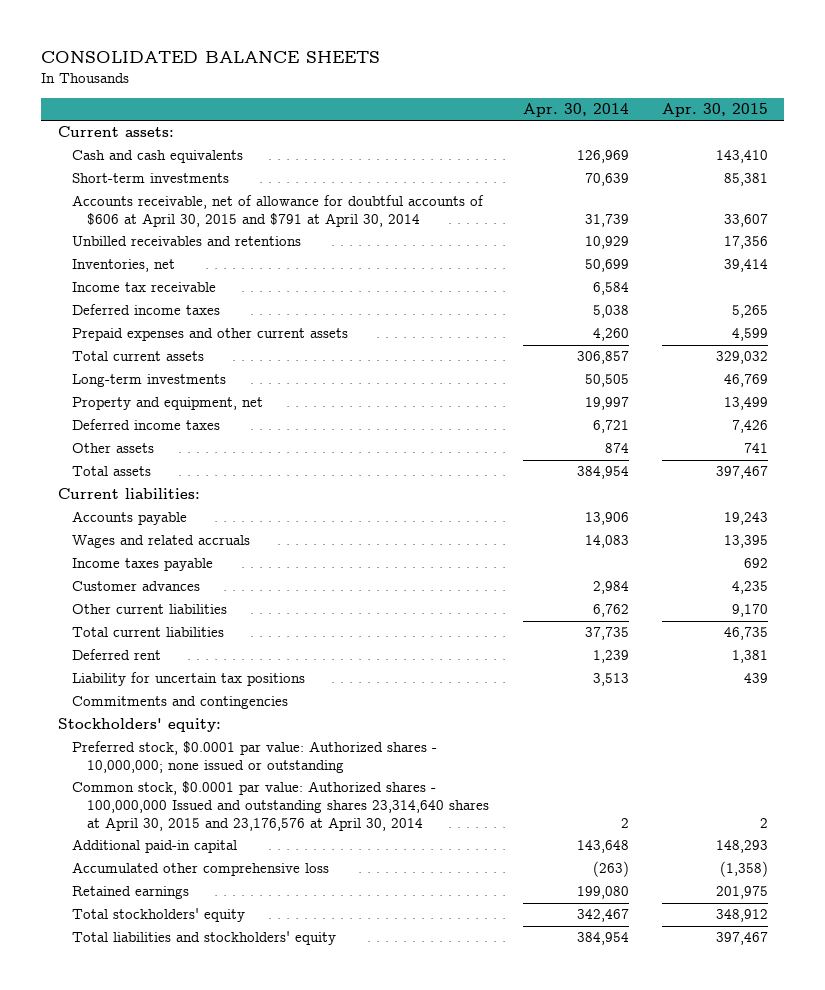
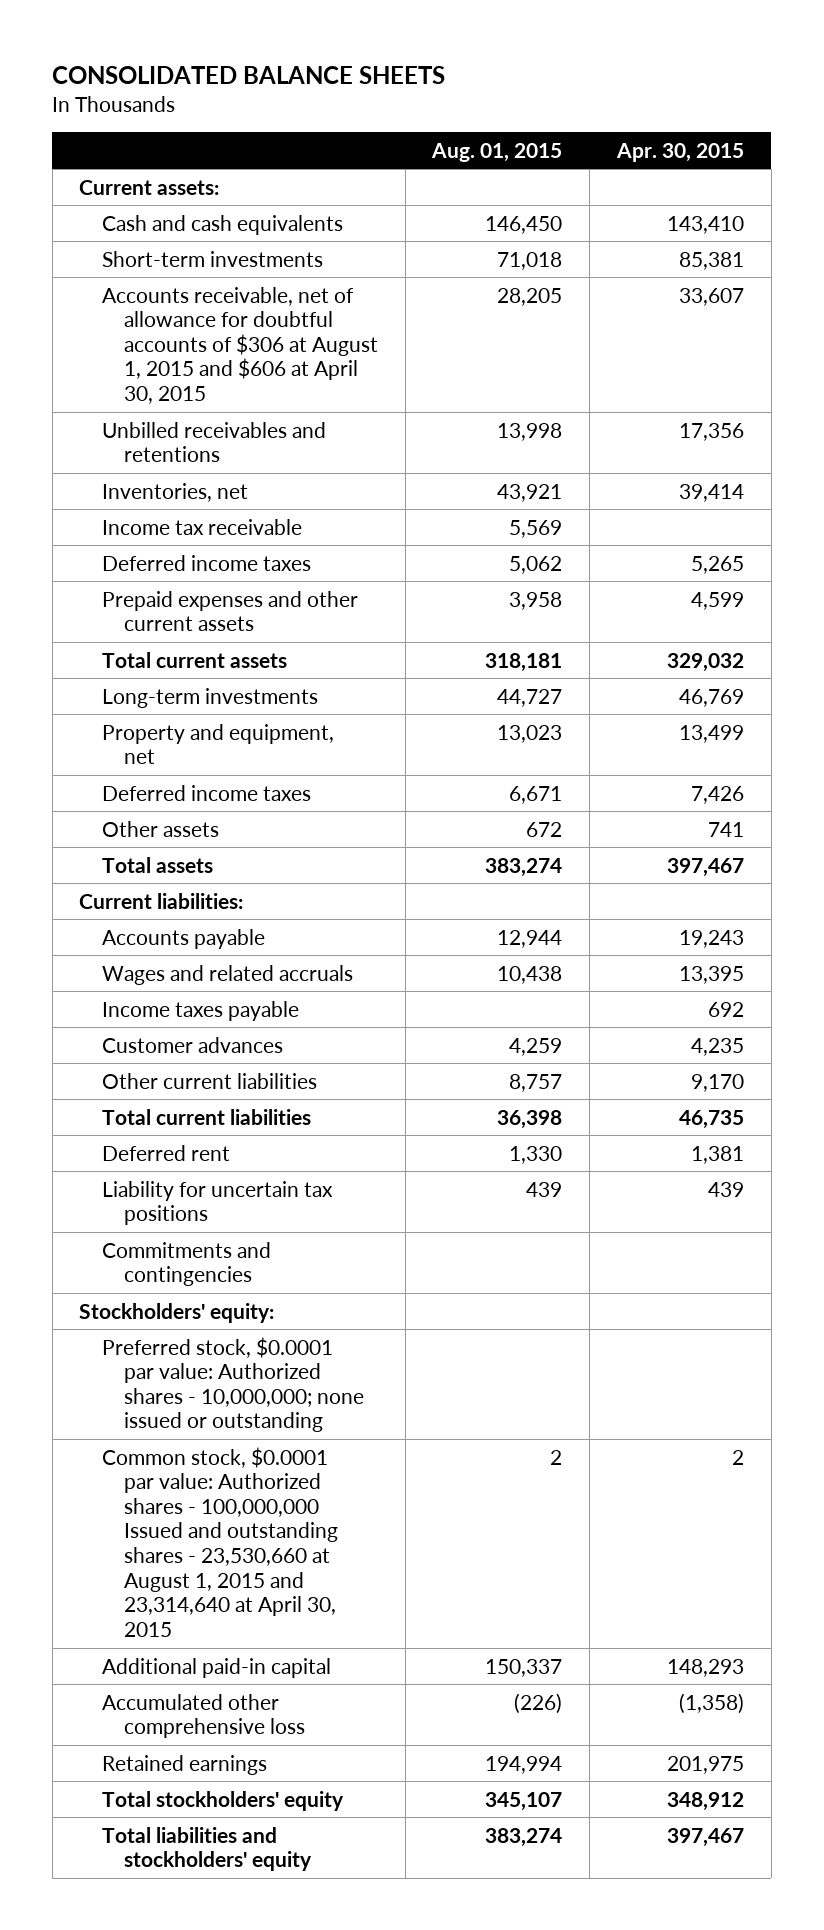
[522,102,629,117] Apr. 30, 2014 -> none
none -> [431,142,563,162] Aug. 01, 2015
[72,195,485,228] Accounts receivable, net of allowance for doubtful accounts of $606 at April 30, 2015 and $791 at April 30, 2014 -> [101,286,378,404] Accounts receivable, net of allowance for doubtful accounts of $306 at August 1, 2015 and $606 at April 30, 2015
[72,781,490,831] Common stock, $0.0001 par value: Authorized shares - 100,000,000 Issued and outstanding shares 23,314,640 shares at April 30, 2015 and 23,176,576 at April 30, 2014 -> [101,1446,338,1637] Common stock, $0.0001 par value: Authorized shares - 100,000,000 Issued and outstanding shares - 23,530,660 at August 1, 2015 and 23,314,640 at April 30, 2015

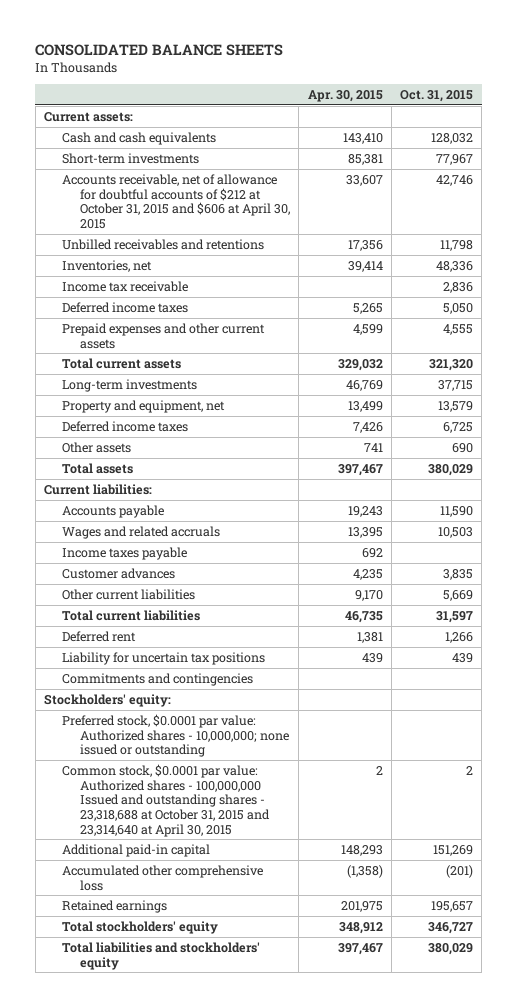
[431,142,563,162] Aug. 01, 2015 -> none
none -> [400,90,474,103] Oct. 31, 2015
[101,286,378,404] Accounts receivable, net of allowance for doubtful accounts of $306 at August 1, 2015 and $606 at April 30, 2015 -> [61,173,291,230] Accounts receivable, net of allowance for doubtful accounts of $212 at October 31, 2015 and $606 at April 30, 2015
[101,1446,338,1637] Common stock, $0.0001 par value: Authorized shares - 100,000,000 Issued and outstanding shares - 23,530,660 at August 1, 2015 and 23,314,640 at April 30, 2015 -> [61,763,271,837] Common stock, $0.0001 par value: Authorized shares - 100,000,000 Issued and outstanding shares - 23,318,688 at October 31, 2015 and 23,314,640 at April 30, 2015

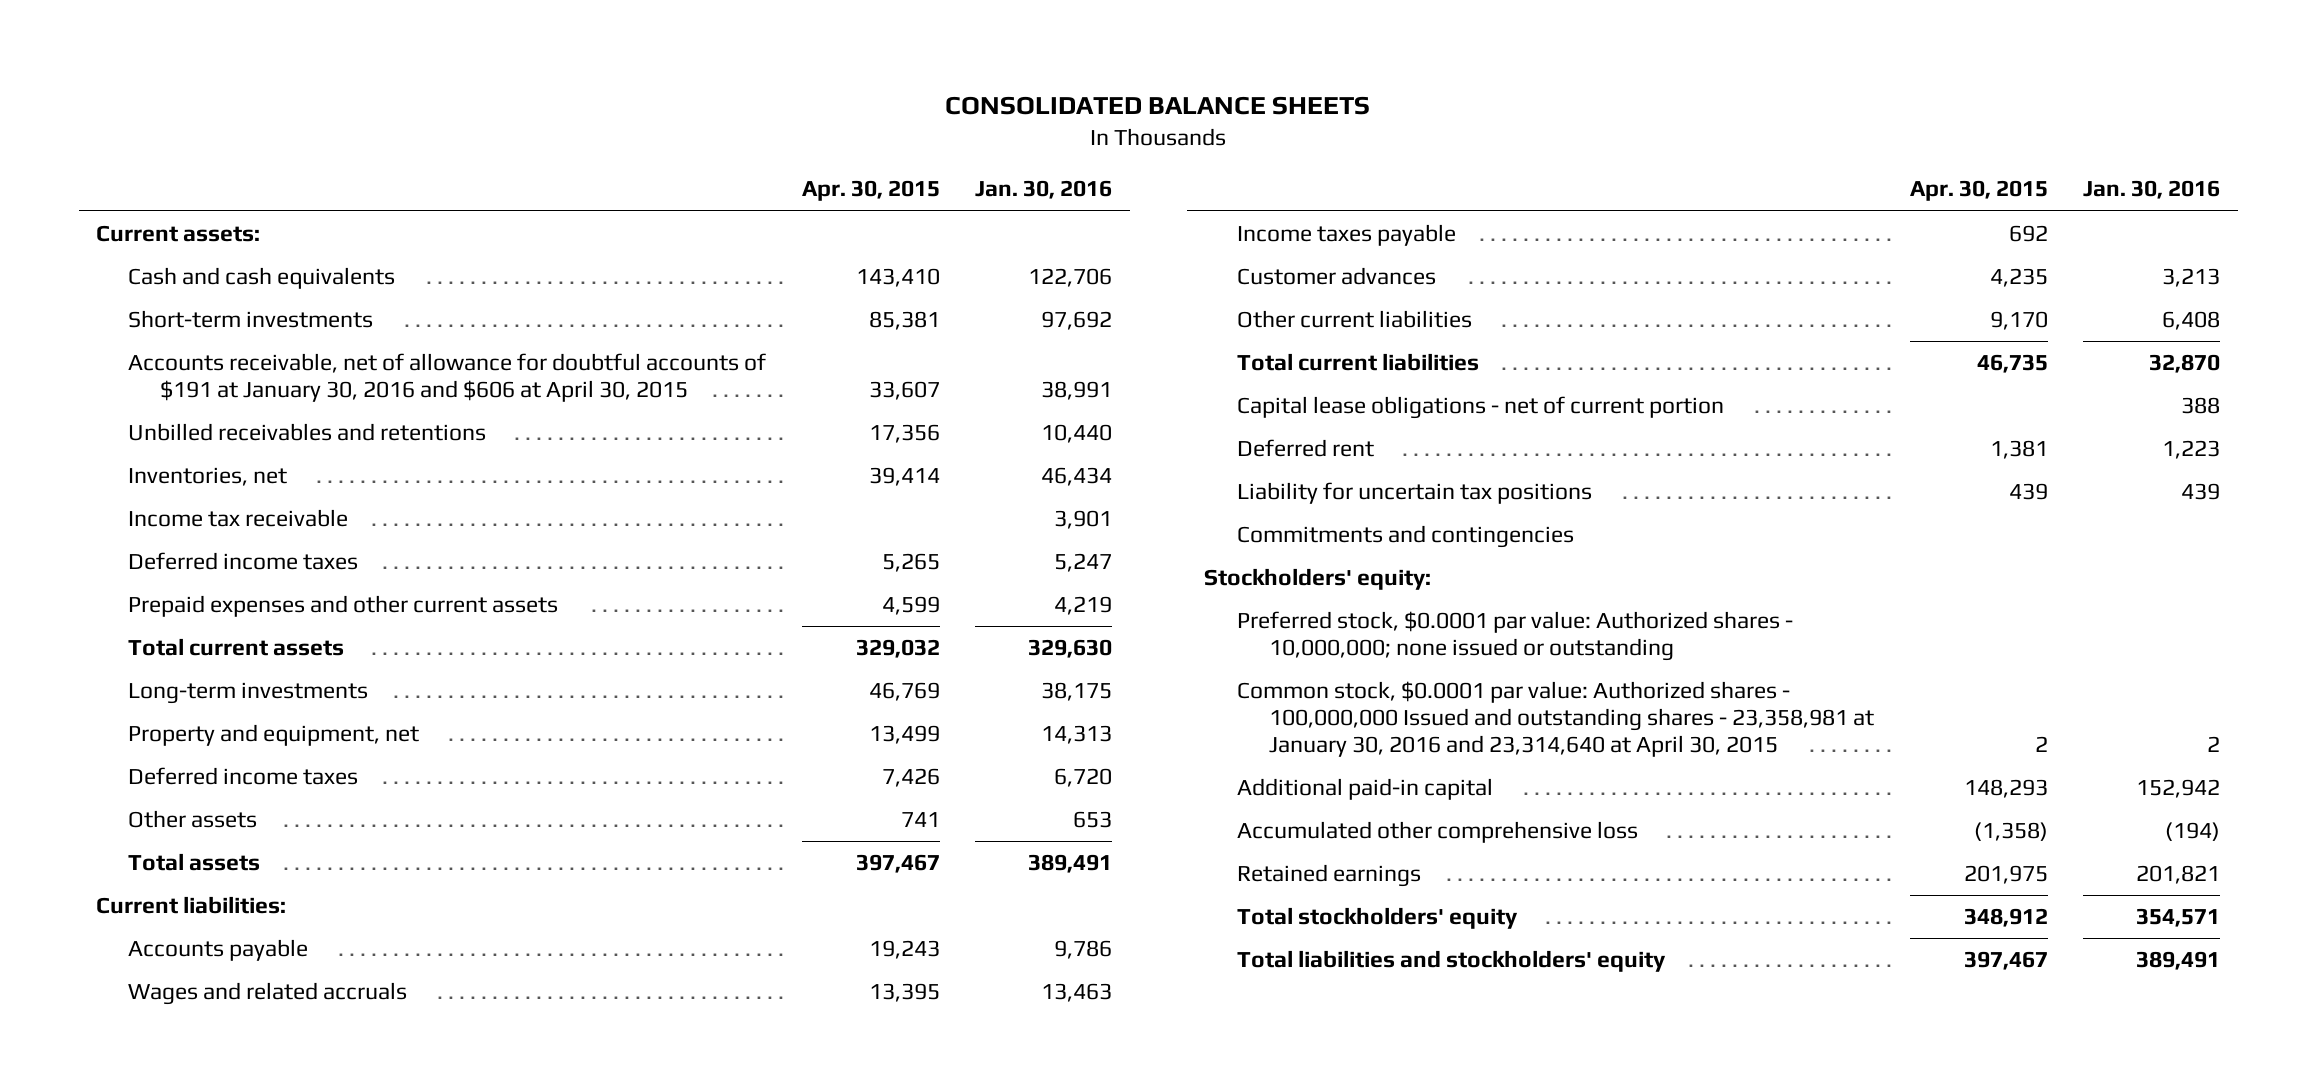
[400,90,474,103] Oct. 31, 2015 -> none
none -> [975,180,1113,200] Jan. 30, 2016
[61,173,291,230] Accounts receivable, net of allowance for doubtful accounts of $212 at October 31, 2015 and $606 at April 30, 2015 -> [128,353,767,402] Accounts receivable, net of allowance for doubtful accounts of $191 at January 30, 2016 and $606 at April 30, 2015
none -> [1236,396,1724,420] Capital lease obligations - net of current portion
[61,763,271,837] Common stock, $0.0001 par value: Authorized shares - 100,000,000 Issued and outstanding shares - 23,318,688 at October 31, 2015 and 23,314,640 at April 30, 2015 -> [1236,681,1874,757] Common stock, $0.0001 par value: Authorized shares - 100,000,000 Issued and outstanding shares - 23,358,981 at January 30, 2016 and 23,314,640 at April 30, 2015

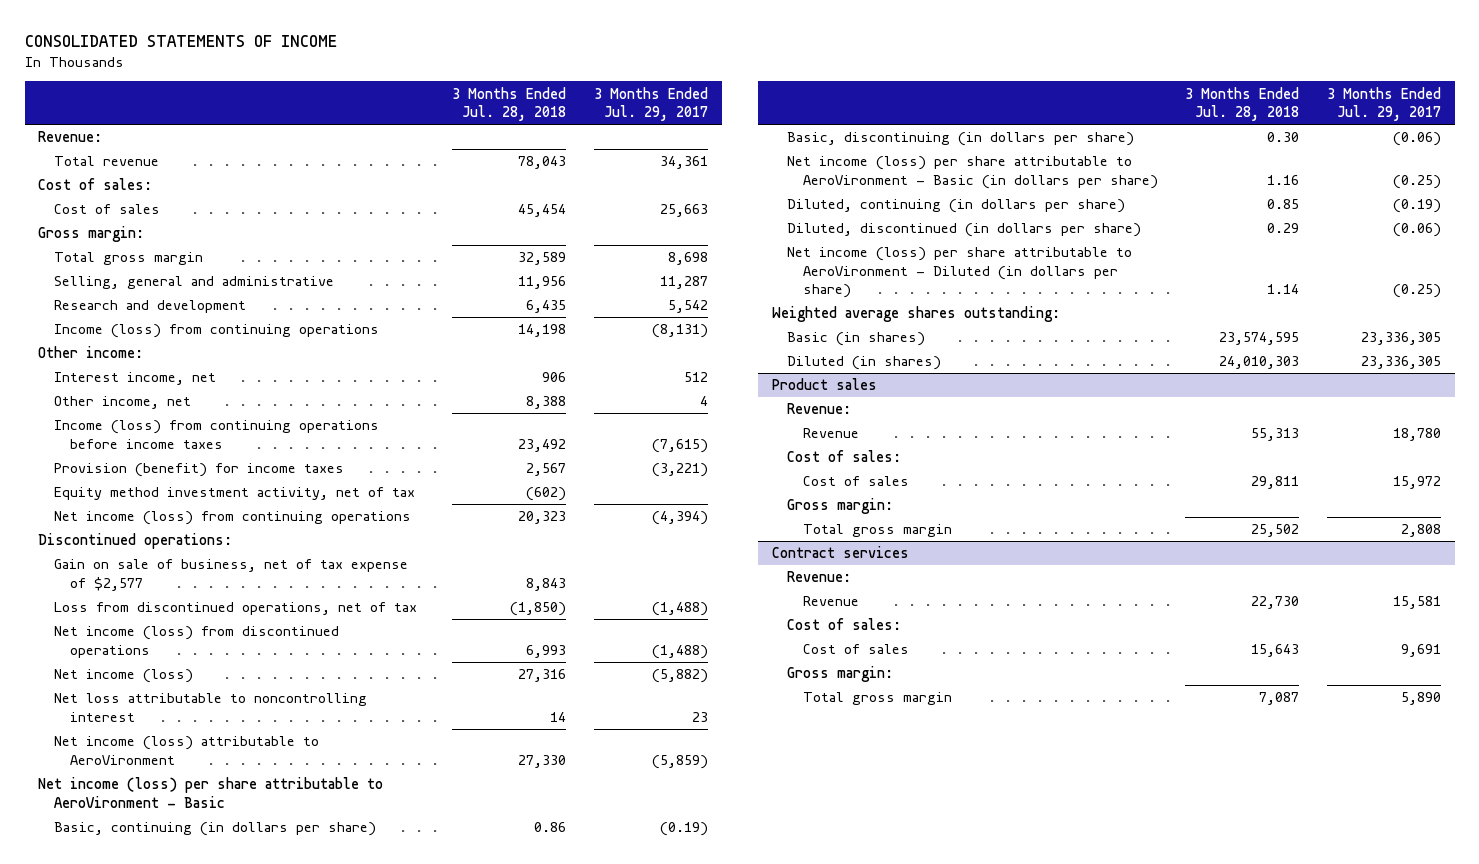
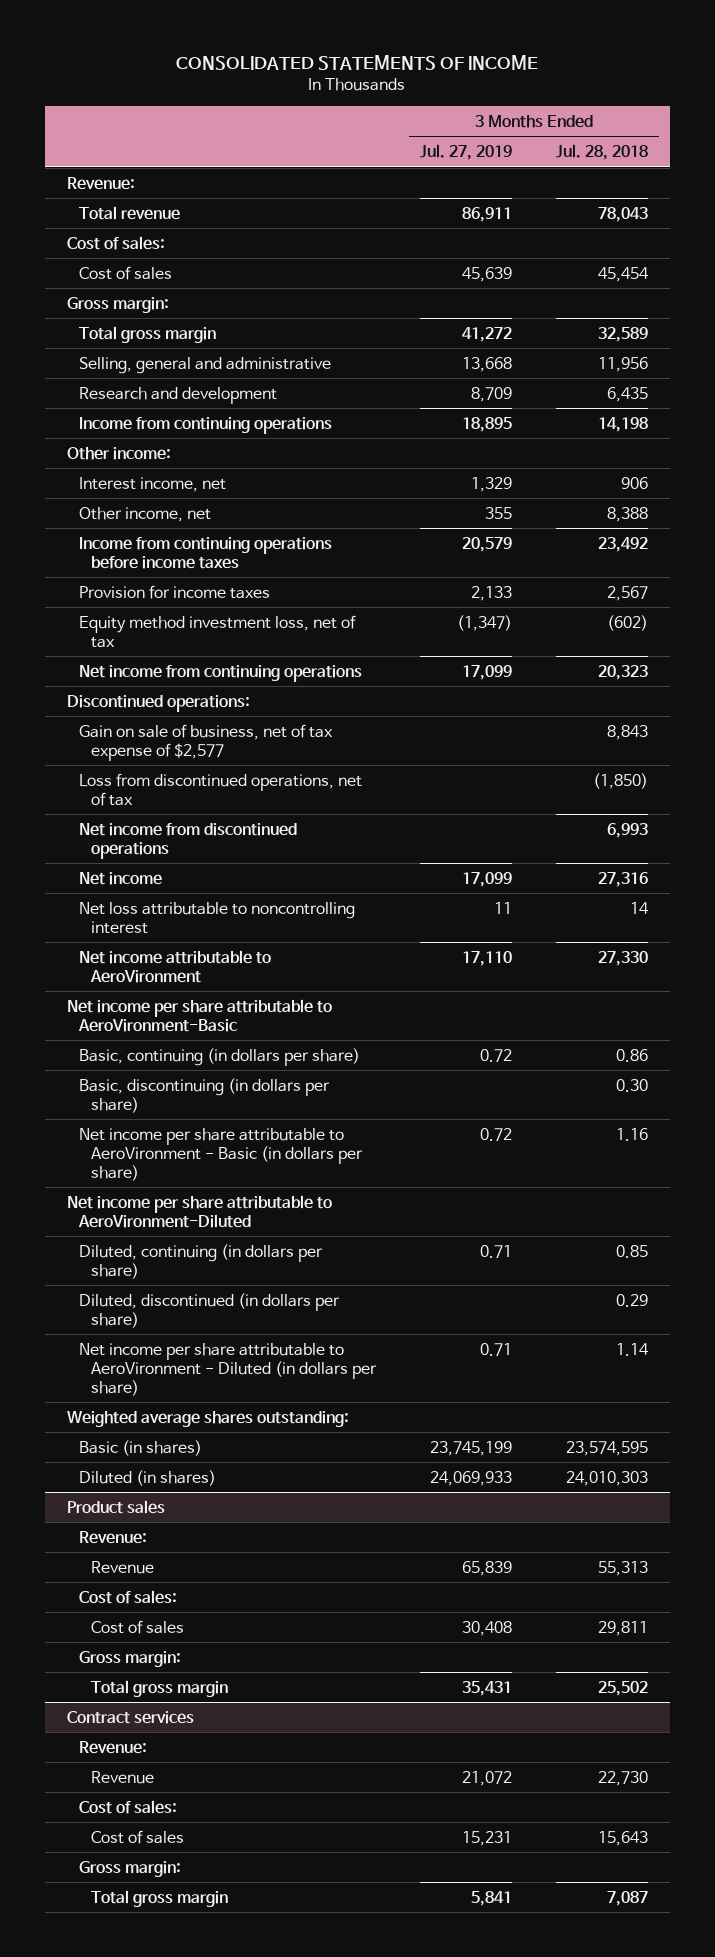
[593,86,708,121] 3 Months Ended Jul. 29, 2017 -> none
none -> [420,144,513,161] Jul. 27, 2019
[54,324,380,339] Income (loss) from continuing operations -> [79,416,333,434] Income from continuing operations
[54,420,380,449] Income (loss) from continuing operations before income taxes -> [79,536,333,569] Income from continuing operations before income taxes
[54,463,345,478] Provision (benefit) for income taxes -> [79,584,271,599] Provision for income taxes
[54,487,416,501] Equity method investment activity, net of tax -> [79,614,357,648] Equity method investment loss, net of tax
[54,511,412,526] Net income (loss) from continuing operations -> [79,664,363,682] Net income from continuing operations
[54,626,340,658] Net income (loss) from discontinued operations -> [79,822,298,859] Net income from discontinued operations
[54,669,194,684] Net income (loss) -> [79,871,163,885] Net income
[54,736,320,765] Net income (loss) attributable to AeroVironment -> [79,949,272,983] Net income attributable to AeroVironment
[38,777,384,808] Net income (loss) per share attributable to AeroVironment - Basic -> [66,998,332,1032] Net income per share attributable to AeroVironment-Basic
[787,156,1159,189] Net income (loss) per share attributable to AeroVironment - Basic (in dollars per share) -> [79,1127,364,1181] Net income per share attributable to AeroVironment - Basic (in dollars per share)
none -> [66,1194,332,1228] Net income per share attributable to AeroVironment-Diluted
[787,247,1133,299] Net income (loss) per share attributable to AeroVironment - Diluted (in dollars per share) -> [79,1342,378,1396] Net income per share attributable to AeroVironment - Diluted (in dollars per share)

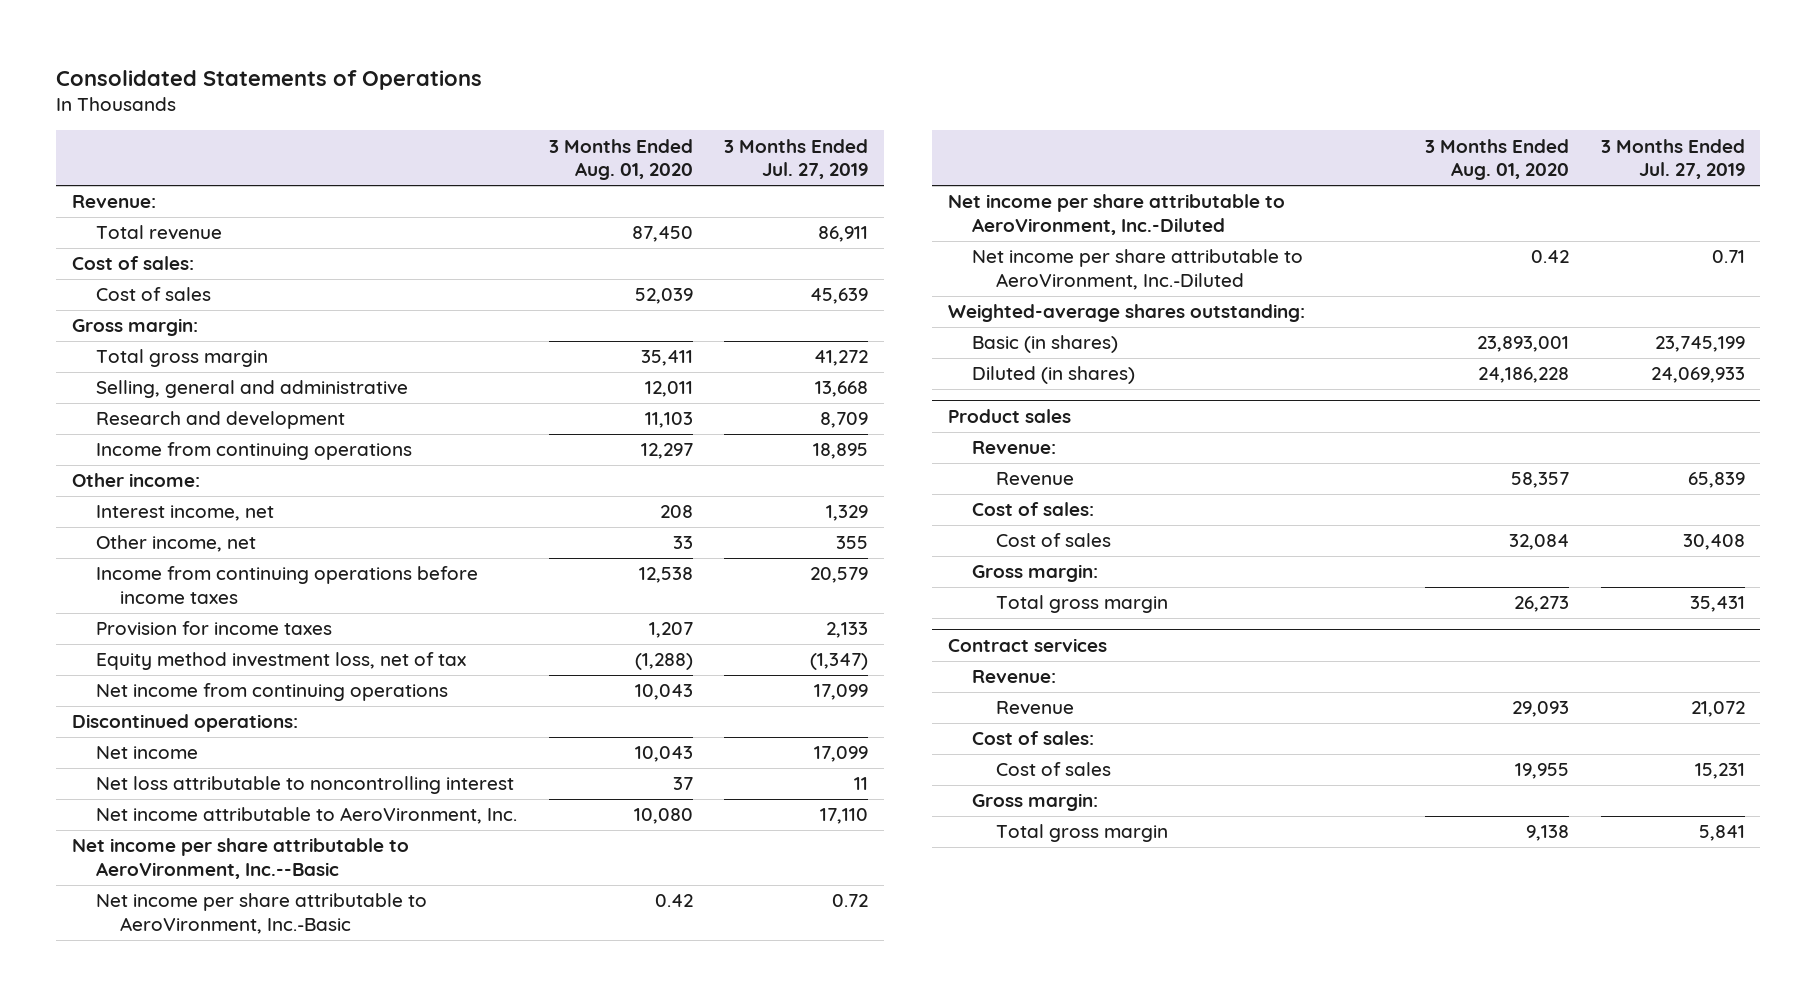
[176,55,539,71] CONSOLIDATED STATEMENTS OF INCOME -> [55,69,482,90] Consolidated Statements of Operations
[555,144,648,161] Jul. 28, 2018 -> none
none -> [548,138,693,181] 3 Months Ended Aug. 01, 2020
[79,723,334,761] Gain on sale of business, net of tax expense of $2,577 -> none
[79,772,363,806] Loss from discontinued operations, net of tax -> none
[79,822,298,859] Net income from discontinued operations -> none
[79,1047,361,1066] Basic, continuing (in dollars per share) -> none
[79,1077,331,1113] Basic, discontinuing (in dollars per share) -> none
[79,1243,324,1279] Diluted, continuing (in dollars per share) -> none
[79,1292,341,1328] Diluted, discontinued (in dollars per share) -> none
[79,949,272,983] Net income attributable to AeroVironment -> [95,807,517,825] Net income attributable to AeroVironment, Inc.
[66,998,332,1032] Net income per share attributable to AeroVironment-Basic -> [71,838,409,879] Net income per share attributable to AeroVironment, Inc.--Basic
[79,1127,364,1181] Net income per share attributable to AeroVironment - Basic (in dollars per share) -> [95,893,427,934] Net income per share attributable to AeroVironment, Inc.-Basic
[66,1194,332,1228] Net income per share attributable to AeroVironment-Diluted -> [947,194,1285,235] Net income per share attributable to AeroVironment, Inc.-Diluted
[79,1342,378,1396] Net income per share attributable to AeroVironment - Diluted (in dollars per share) -> [971,249,1303,290] Net income per share attributable to AeroVironment, Inc.-Diluted
[66,1410,349,1427] Weighted average shares outstanding: -> [947,304,1305,323] Weighted-average shares outstanding:

